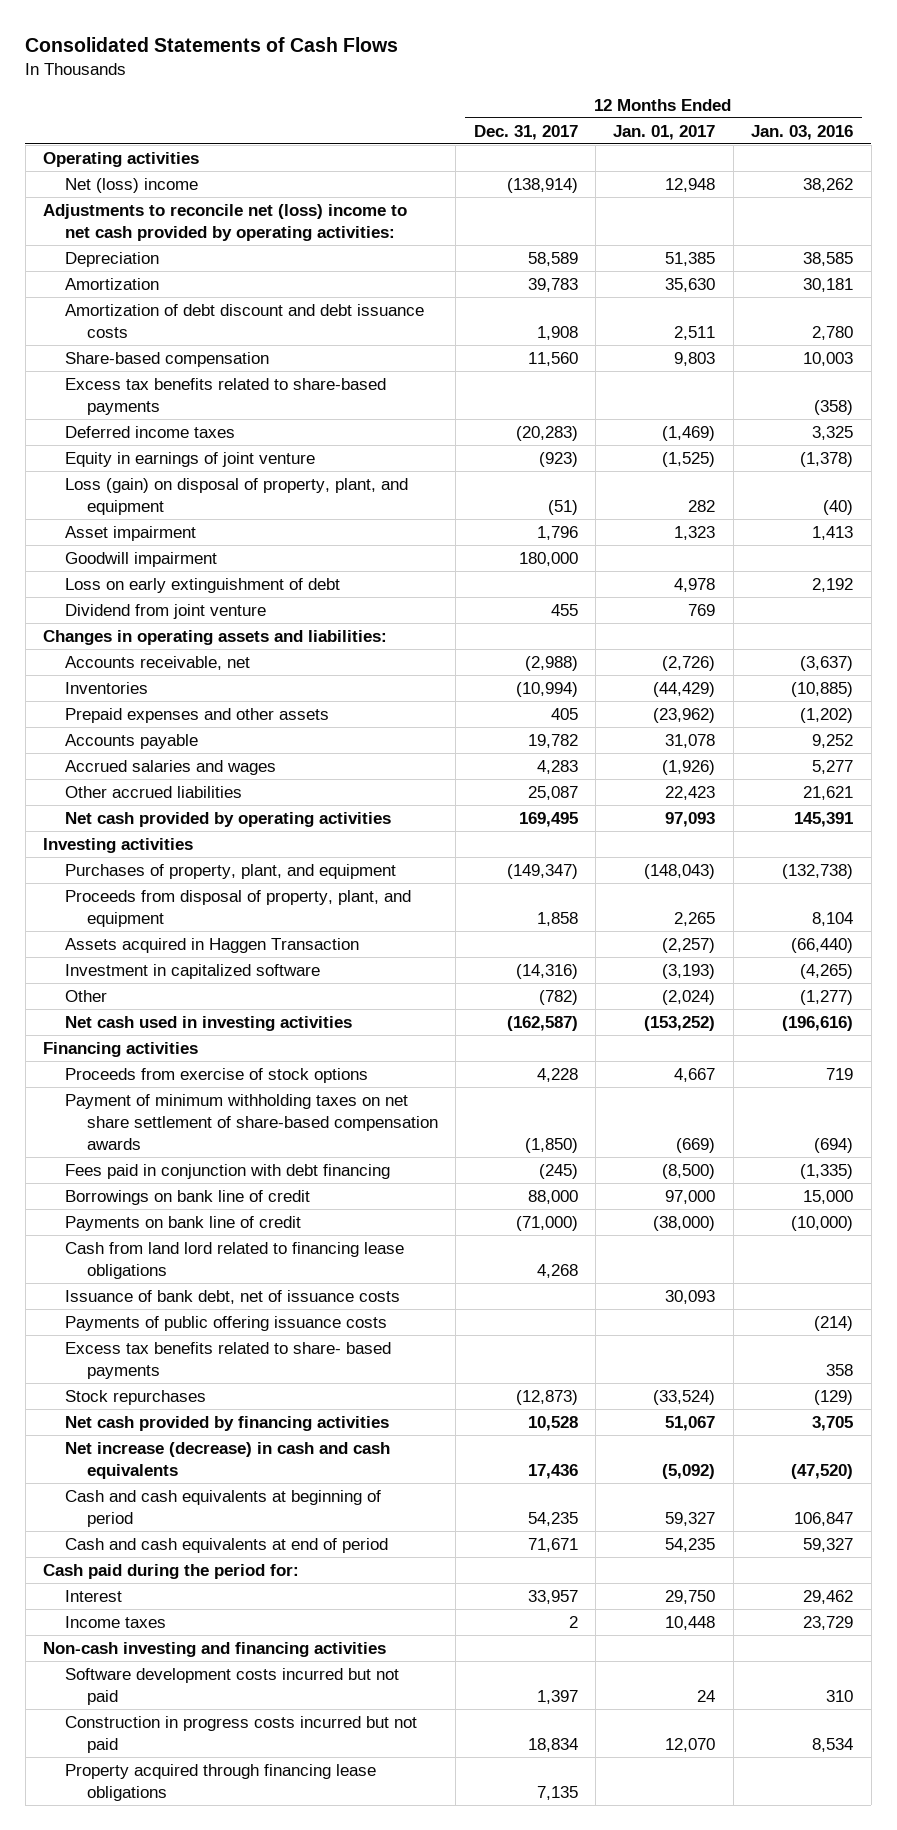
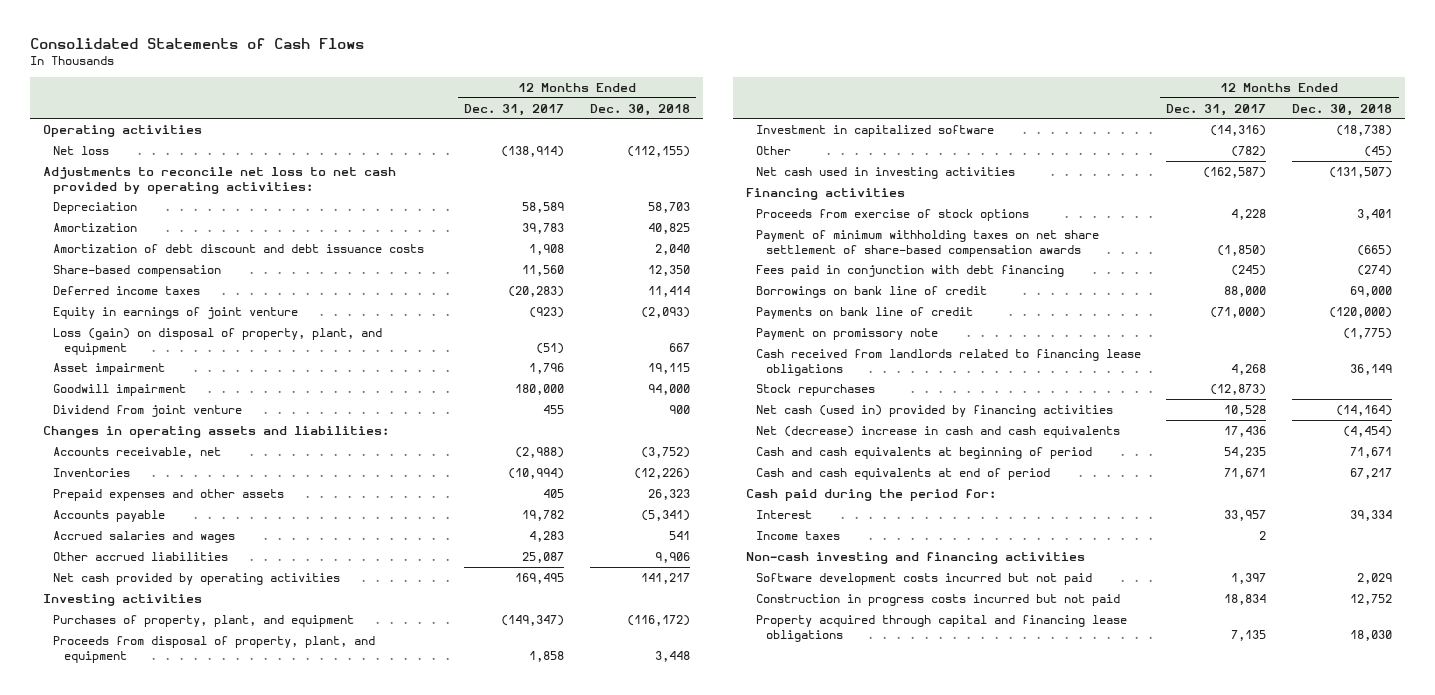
[613,124,716,140] Jan. 01, 2017 -> none
[751,124,854,140] Jan. 03, 2016 -> none
none -> [589,103,690,116] Dec. 30, 2018
[65,177,199,193] Net (loss) income -> [53,145,110,155] Net loss
[43,203,408,242] Adjustments to reconcile net (loss) income to net cash provided by operating activities: -> [43,166,397,194] Adjustments to reconcile net loss to net cash provided by operating activities:
[65,377,387,416] Excess tax benefits related to share-based payments -> none
[65,577,341,593] Loss on early extinguishment of debt -> none
[65,937,360,953] Assets acquired in Haggen Transaction -> none
[65,1289,401,1304] Issuance of bank debt, net of issuance costs -> none
[65,1315,388,1331] Payments of public offering issuance costs -> none
[65,1341,392,1380] Excess tax benefits related to share- based payments -> none
none -> [755,327,938,340] Payment on promissory note
[65,1241,405,1280] Cash from land lord related to financing lease obligations -> [755,348,1141,376] Cash received from landlords related to financing lease obligations
[65,1415,390,1431] Net cash provided by financing activities -> [755,404,1113,417] Net cash (used in) provided by financing activities
[65,1441,391,1480] Net increase (decrease) in cash and cash equivalents -> [755,425,1120,438] Net (decrease) increase in cash and cash equivalents
[65,1763,377,1802] Property acquired through financing lease obligations -> [755,614,1127,642] Property acquired through capital and financing lease obligations

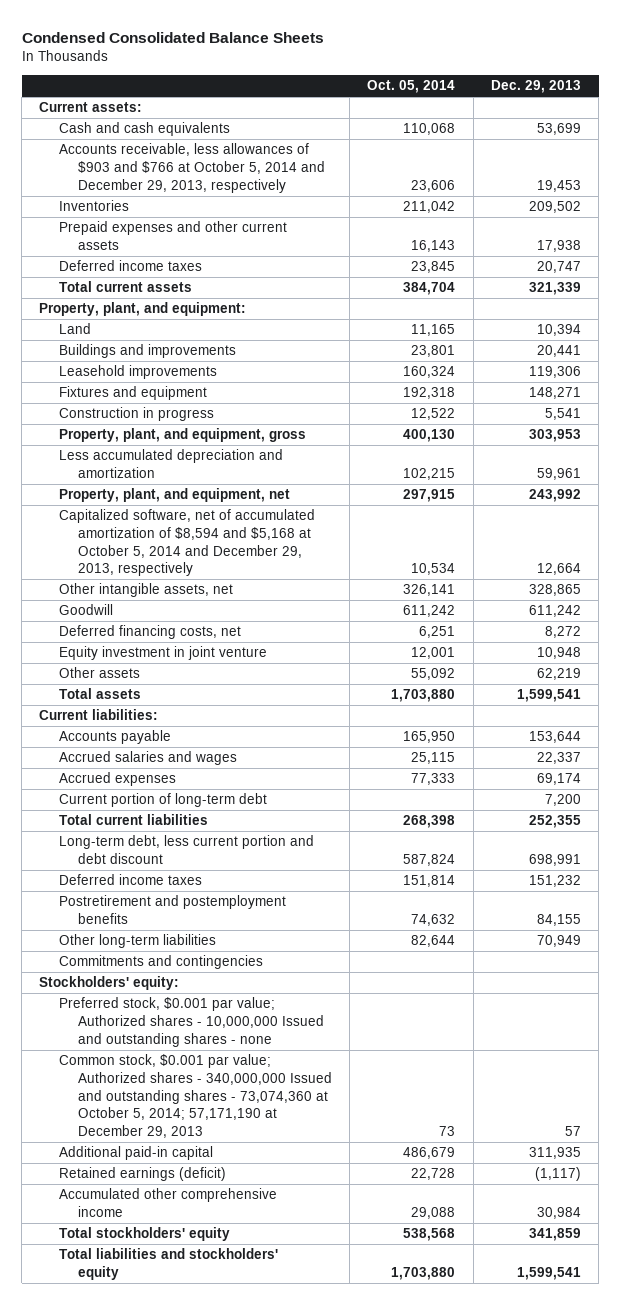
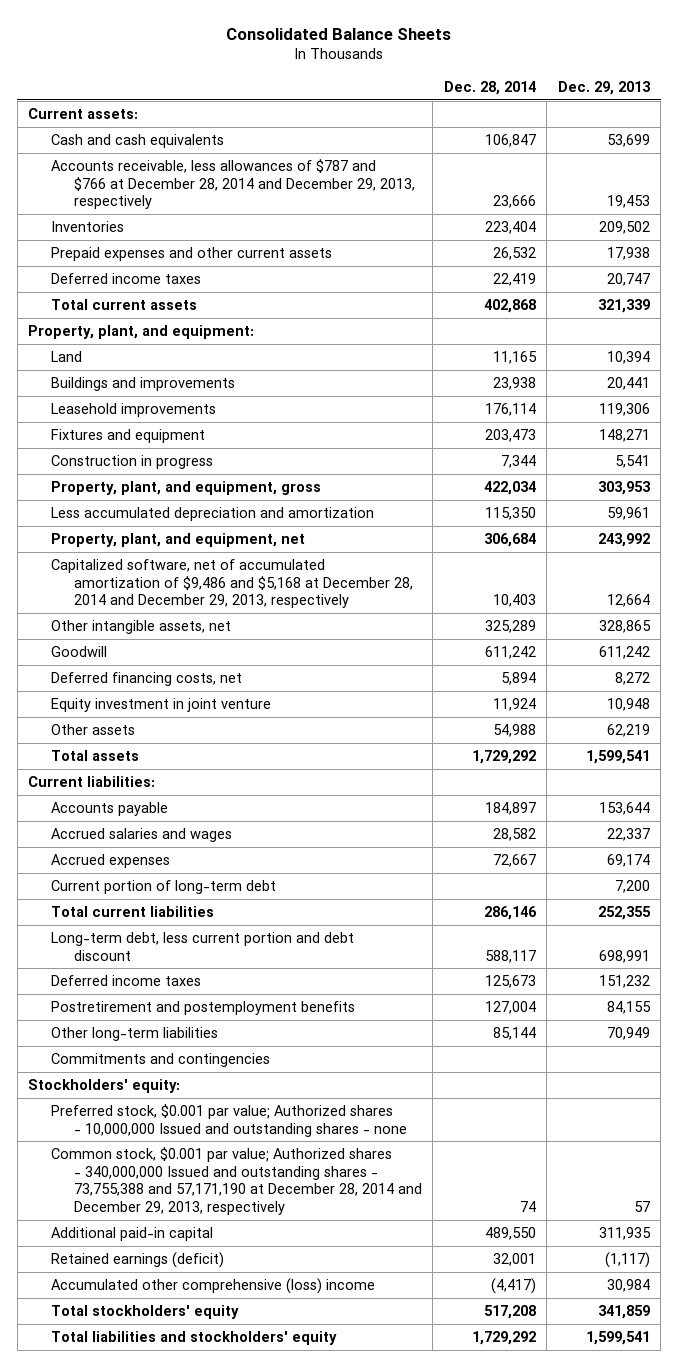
[21,31,324,43] Condensed Consolidated Balance Sheets -> [226,27,452,40] Consolidated Balance Sheets
[367,80,456,94] Oct. 05, 2014 -> none
none -> [443,80,536,95] Dec. 28, 2014
[58,143,325,193] Accounts receivable, less allowances of $903 and $766 at October 5, 2014 and December 29, 2013, respectively -> [51,158,415,210] Accounts receivable, less allowances of $787 and $766 at December 28, 2014 and December 29, 2013, respectively
[58,509,315,577] Capitalized software, net of accumulated amortization of $8,594 and $5,168 at October 5, 2014 and December 29, 2013, respectively -> [51,558,413,609] Capitalized software, net of accumulated amortization of $9,486 and $5,168 at December 28, 2014 and December 29, 2013, respectively
[58,1054,332,1138] Common stock, $0.001 par value; Authorized shares - 340,000,000 Issued and outstanding shares - 73,074,360 at October 5, 2014; 57,171,190 at December 29, 2013 -> [51,1146,422,1215] Common stock, $0.001 par value; Authorized shares - 340,000,000 Issued and outstanding shares - 73,755,388 and 57,171,190 at December 28, 2014 and December 29, 2013, respectively
[58,1188,277,1217] Accumulated other comprehensive income -> [51,1277,376,1294] Accumulated other comprehensive (loss) income

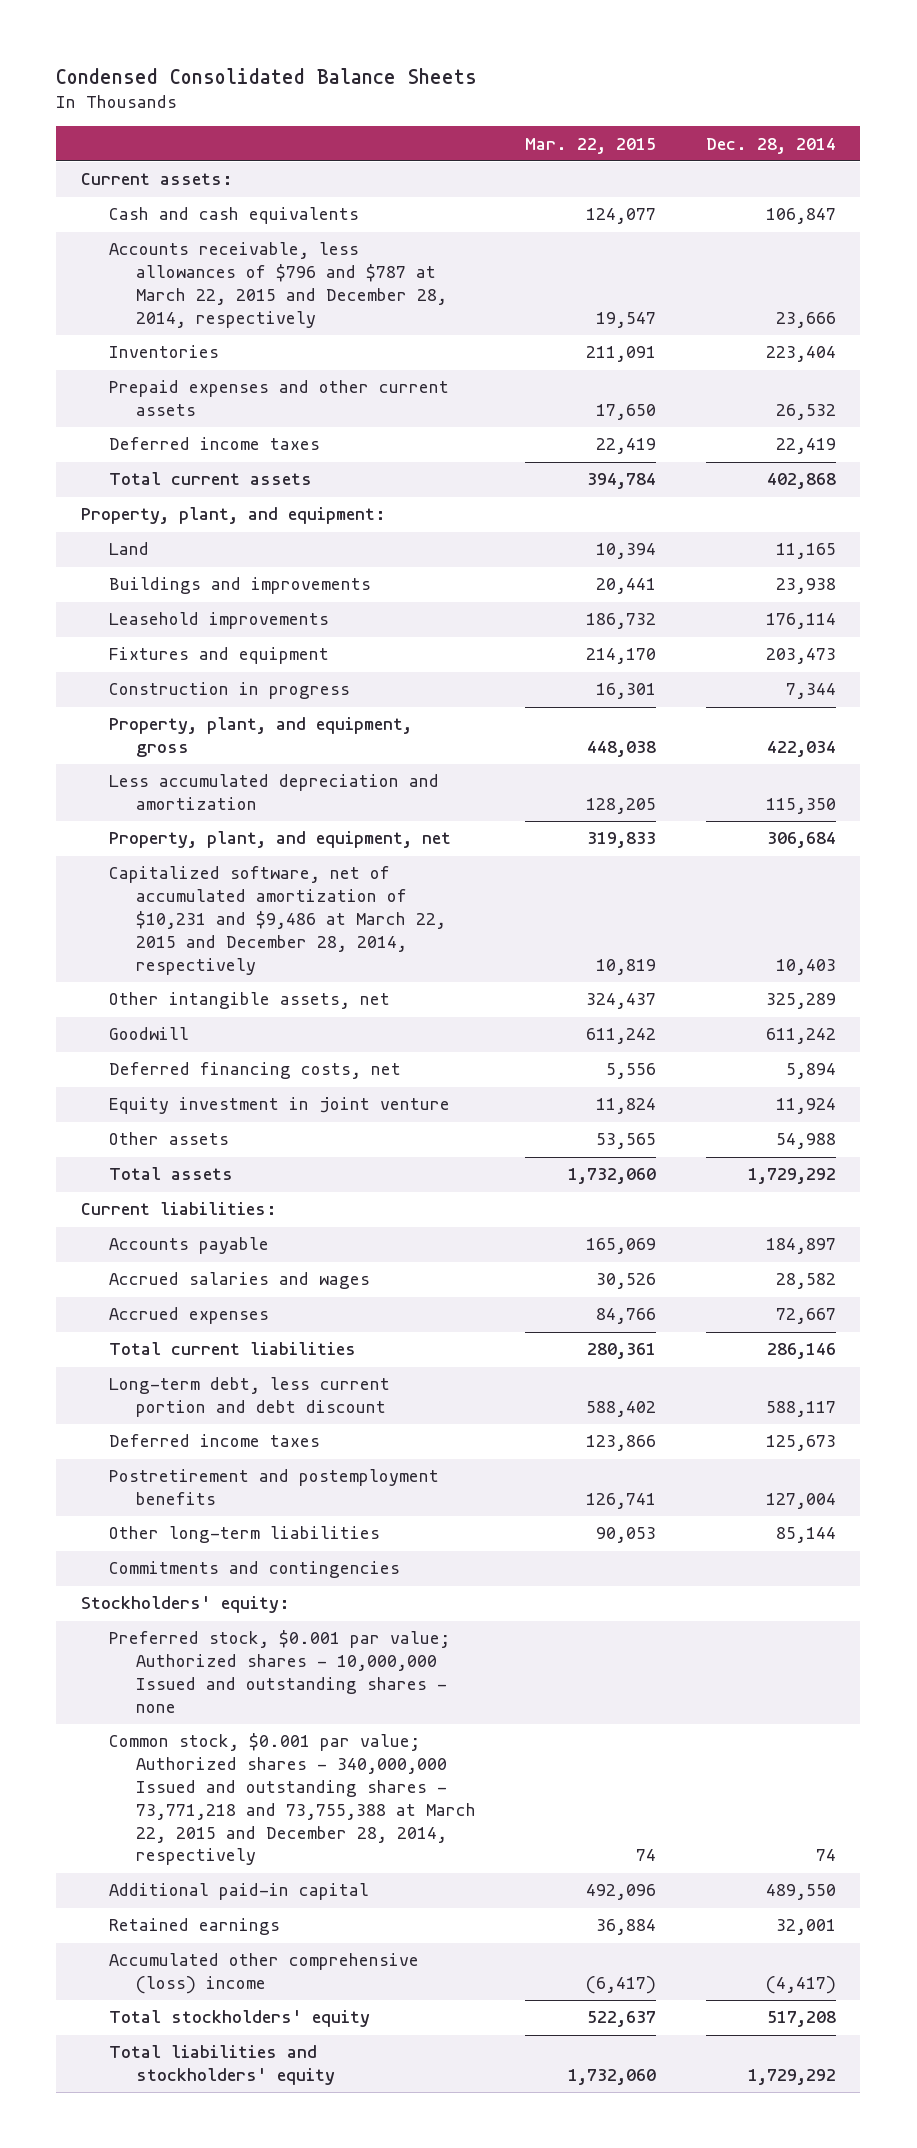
[226,27,452,40] Consolidated Balance Sheets -> [56,68,478,85] Condensed Consolidated Balance Sheets
[557,80,650,95] Dec. 29, 2013 -> none
none -> [525,137,657,154] Mar. 22, 2015
[51,158,415,210] Accounts receivable, less allowances of $787 and $766 at December 28, 2014 and December 29, 2013, respectively -> [108,242,448,328] Accounts receivable, less allowances of $796 and $787 at March 22, 2015 and December 28, 2014, respectively
[51,558,413,609] Capitalized software, net of accumulated amortization of $9,486 and $5,168 at December 28, 2014 and December 29, 2013, respectively -> [108,866,447,975] Capitalized software, net of accumulated amortization of $10,231 and $9,486 at March 22, 2015 and December 28, 2014, respectively
[51,879,277,894] Current portion of long-term debt -> none
[51,1146,422,1215] Common stock, $0.001 par value; Authorized shares - 340,000,000 Issued and outstanding shares - 73,755,388 and 57,171,190 at December 28, 2014 and December 29, 2013, respectively -> [108,1733,477,1866] Common stock, $0.001 par value; Authorized shares - 340,000,000 Issued and outstanding shares - 73,771,218 and 73,755,388 at March 22, 2015 and December 28, 2014, respectively
[51,1251,225,1268] Retained earnings (deficit) -> [108,1918,280,1936] Retained earnings

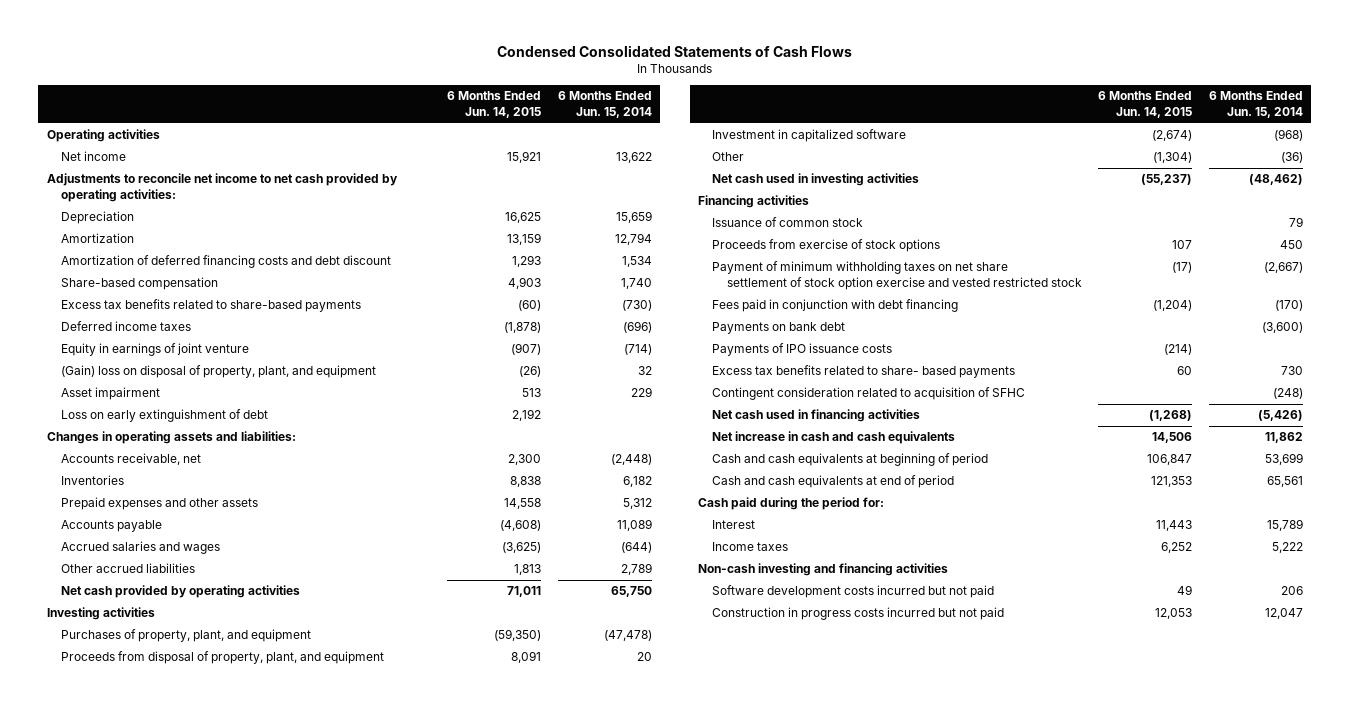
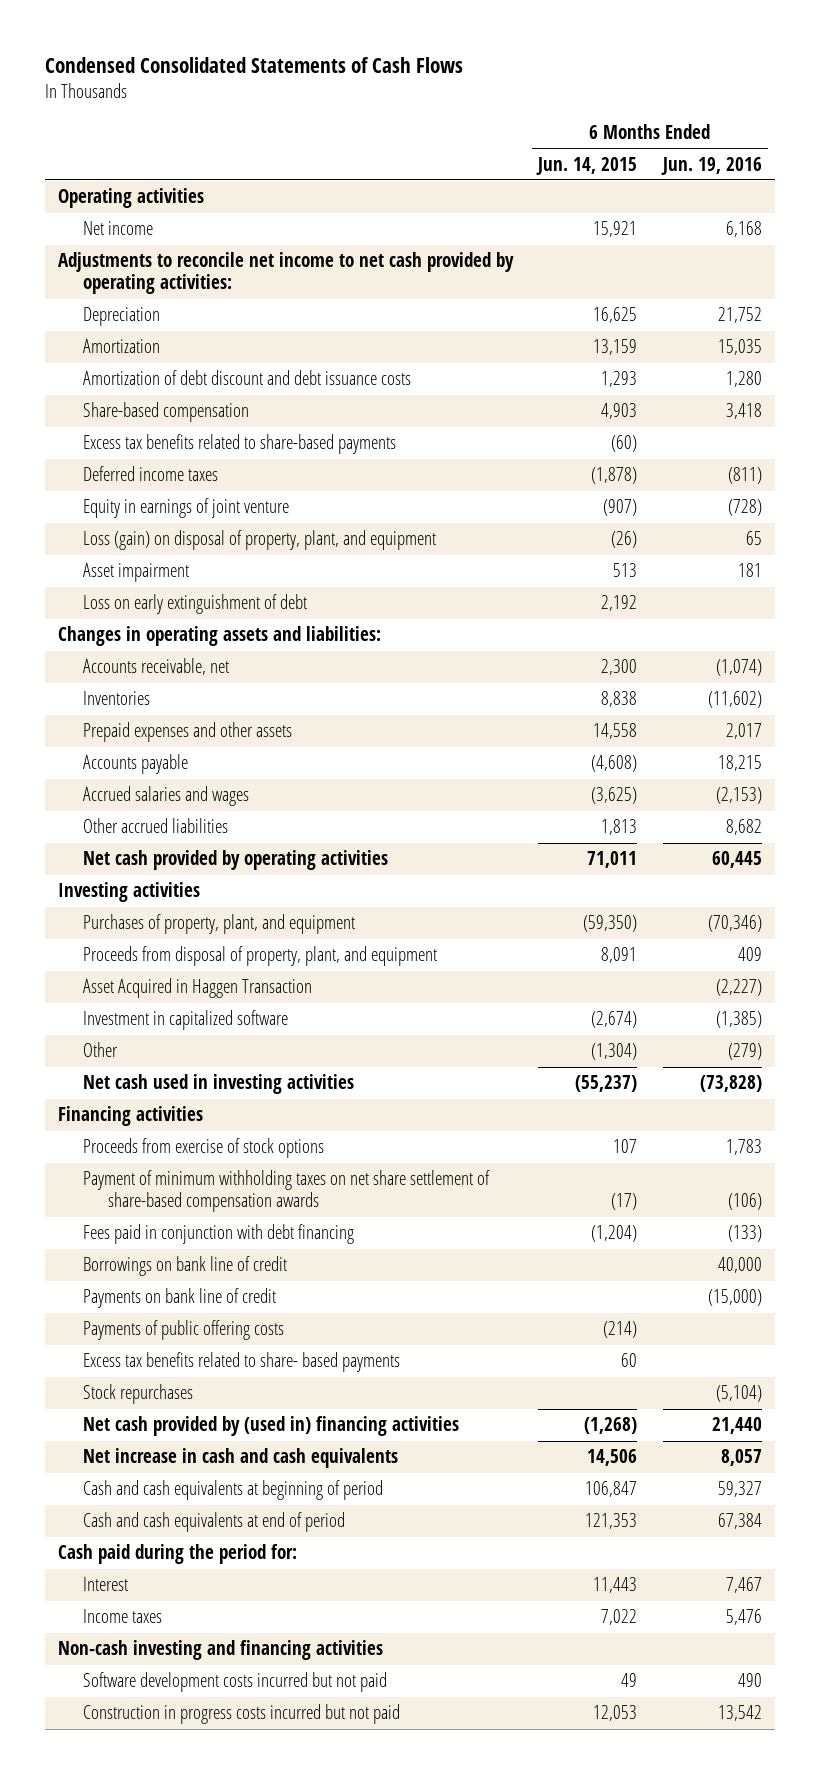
[557,91,652,118] 6 Months Ended Jun. 15, 2014 -> none
none -> [661,156,763,175] Jun. 19, 2016
[61,255,392,269] Amortization of deferred financing costs and debt discount -> [82,370,411,386] Amortization of debt discount and debt issuance costs
[61,365,377,379] (Gain) loss on disposal of property, plant, and equipment -> [82,530,436,551] Loss (gain) on disposal of property, plant, and equipment
none -> [82,978,312,999] Asset Acquired in Haggen Transaction
[712,217,864,228] Issuance of common stock -> none
[712,261,1082,290] Payment of minimum withholding taxes on net share settlement of stock option exercise and vested restricted stock -> [82,1170,490,1213] Payment of minimum withholding taxes on net share settlement of share-based compensation awards
none -> [82,1256,287,1277] Borrowings on bank line of credit
[712,322,846,335] Payments on bank debt -> [82,1288,276,1309] Payments on bank line of credit
[712,343,893,357] Payments of IPO issuance costs -> [82,1320,284,1341] Payments of public offering costs
[712,387,1026,401] Contingent consideration related to acquisition of SFHC -> none
none -> [82,1384,193,1405] Stock repurchases
[712,409,921,423] Net cash used in financing activities -> [82,1416,459,1437] Net cash provided by (used in) financing activities
[1161,542,1193,554] 6,252 -> [601,1609,638,1626] 7,022

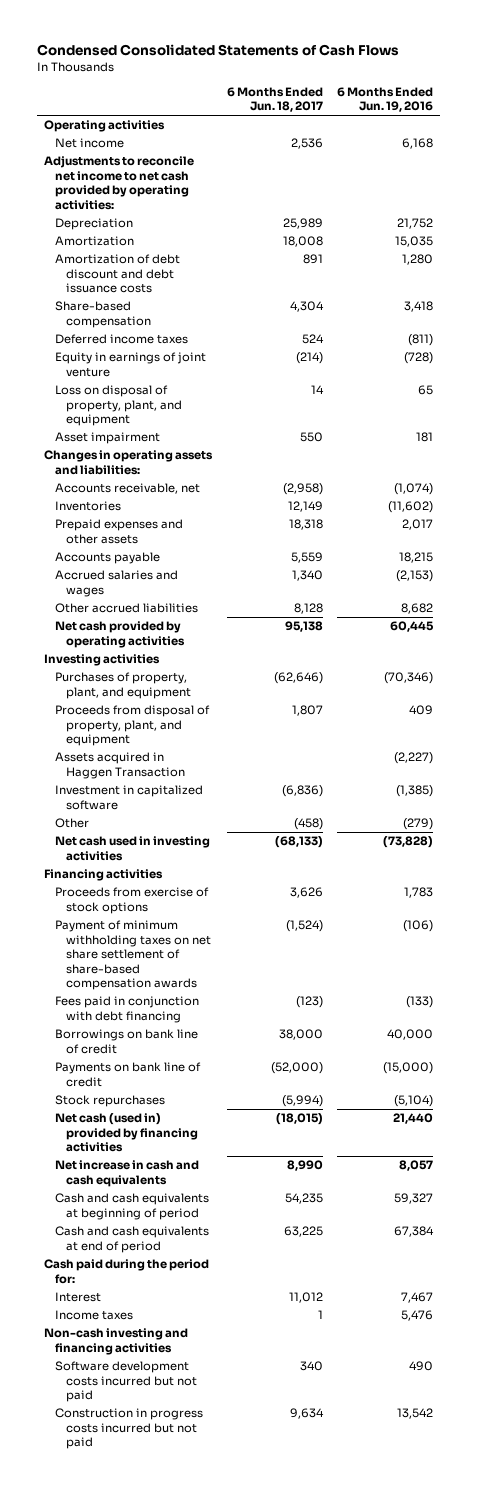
[536,156,638,175] Jun. 14, 2015 -> none
none -> [226,86,323,113] 6 Months Ended Jun. 18, 2017
[82,434,396,455] Excess tax benefits related to share-based payments -> none
[82,530,436,551] Loss (gain) on disposal of property, plant, and equipment -> [55,385,183,427] Loss on disposal of property, plant, and equipment
[82,594,307,615] Loss on early extinguishment of debt -> none
[82,978,312,999] Asset Acquired in Haggen Transaction -> [55,752,186,779] Assets acquired in Haggen Transaction
[82,1320,284,1341] Payments of public offering costs -> none
[82,1352,400,1373] Excess tax benefits related to share- based payments -> none
[82,1416,459,1437] Net cash provided by (used in) financing activities -> [55,1113,199,1153] Net cash (used in) provided by financing activities

